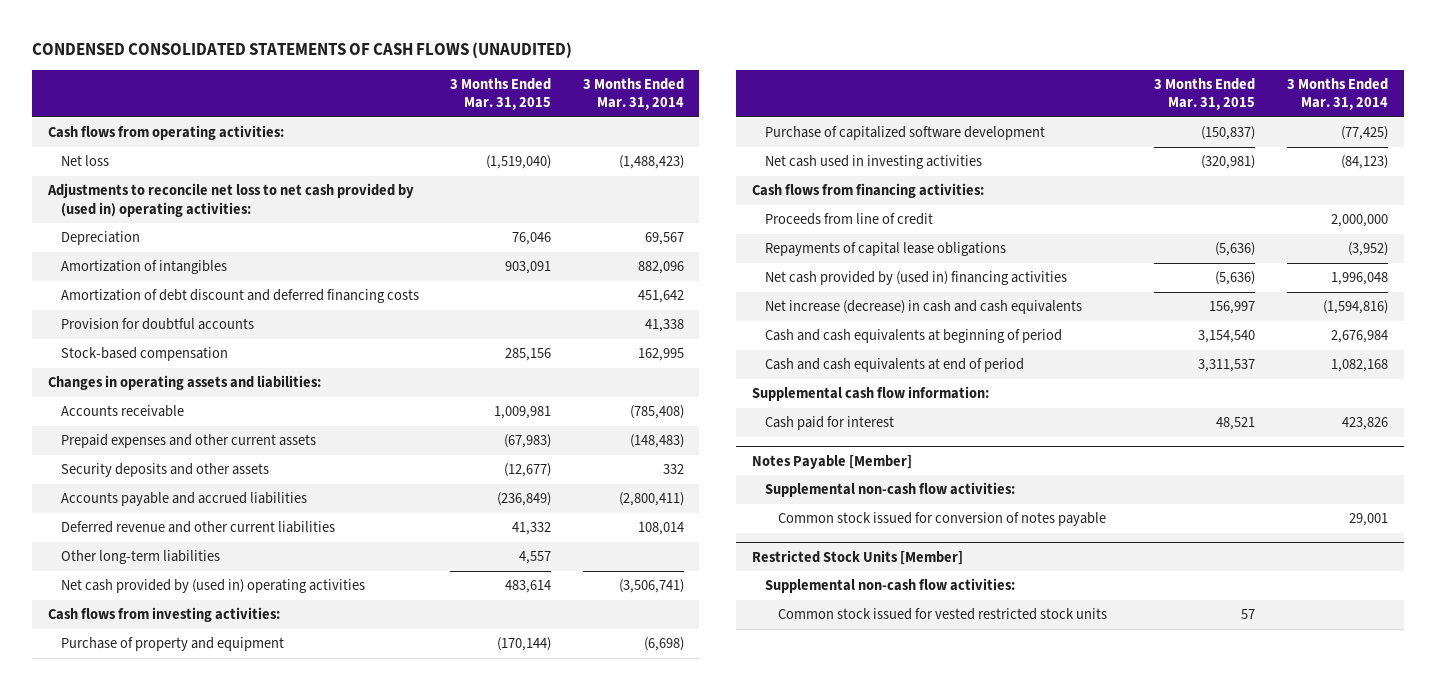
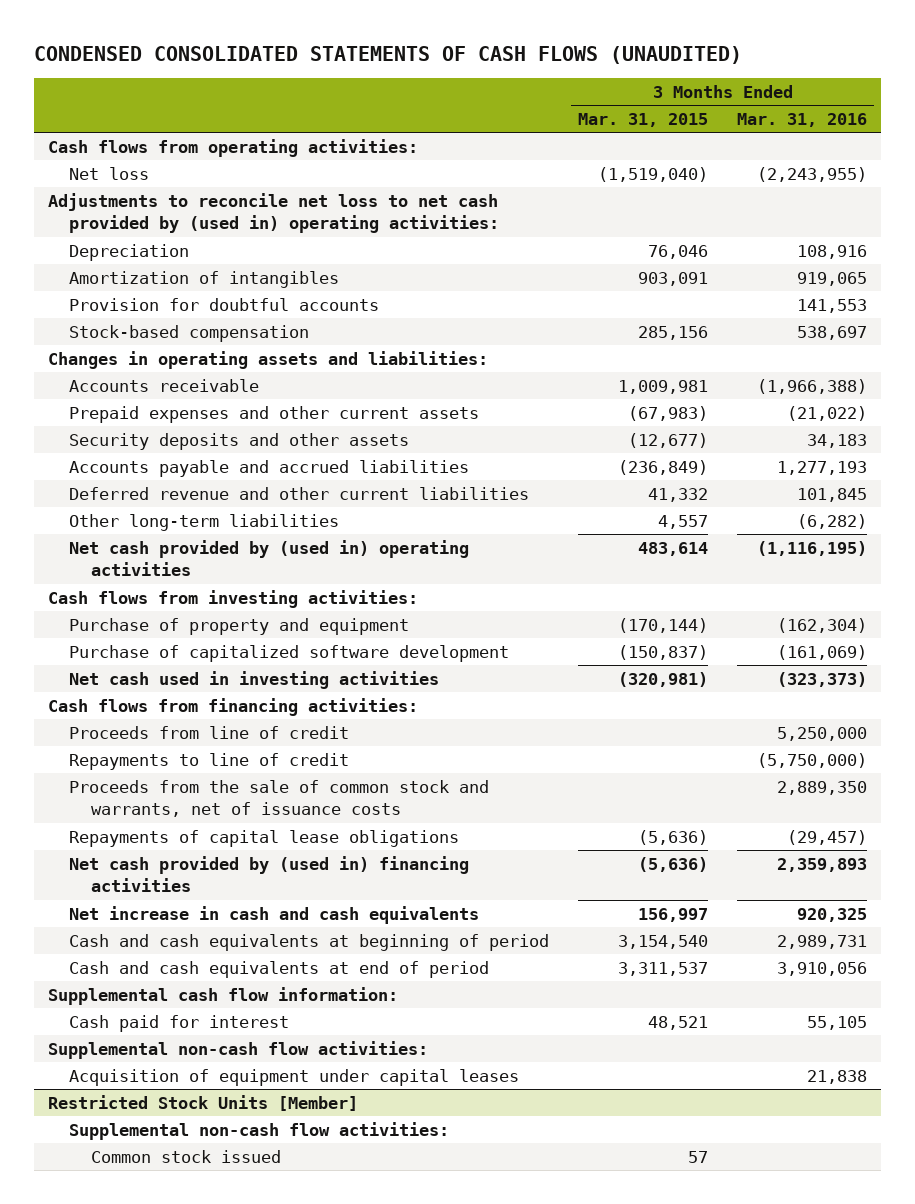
[582,77,684,111] 3 Months Ended Mar. 31, 2014 -> none
none -> [736,112,867,127] Mar. 31, 2016
[60,289,419,304] Amortization of debt discount and deferred financing costs -> none
none -> [69,752,350,770] Repayments to line of credit
none -> [69,779,490,818] Proceeds from the sale of common stock and warrants, net of issuance costs
[764,300,1082,315] Net increase (decrease) in cash and cash equivalents -> [69,905,480,924] Net increase in cash and cash equivalents
[751,454,912,469] Notes Payable [Member] -> none
[777,512,1106,527] Common stock issued for conversion of notes payable -> none
none -> [69,1068,520,1086] Acquisition of equipment under capital leases
[777,608,1107,621] Common stock issued for vested restricted stock units -> [90,1149,281,1163] Common stock issued

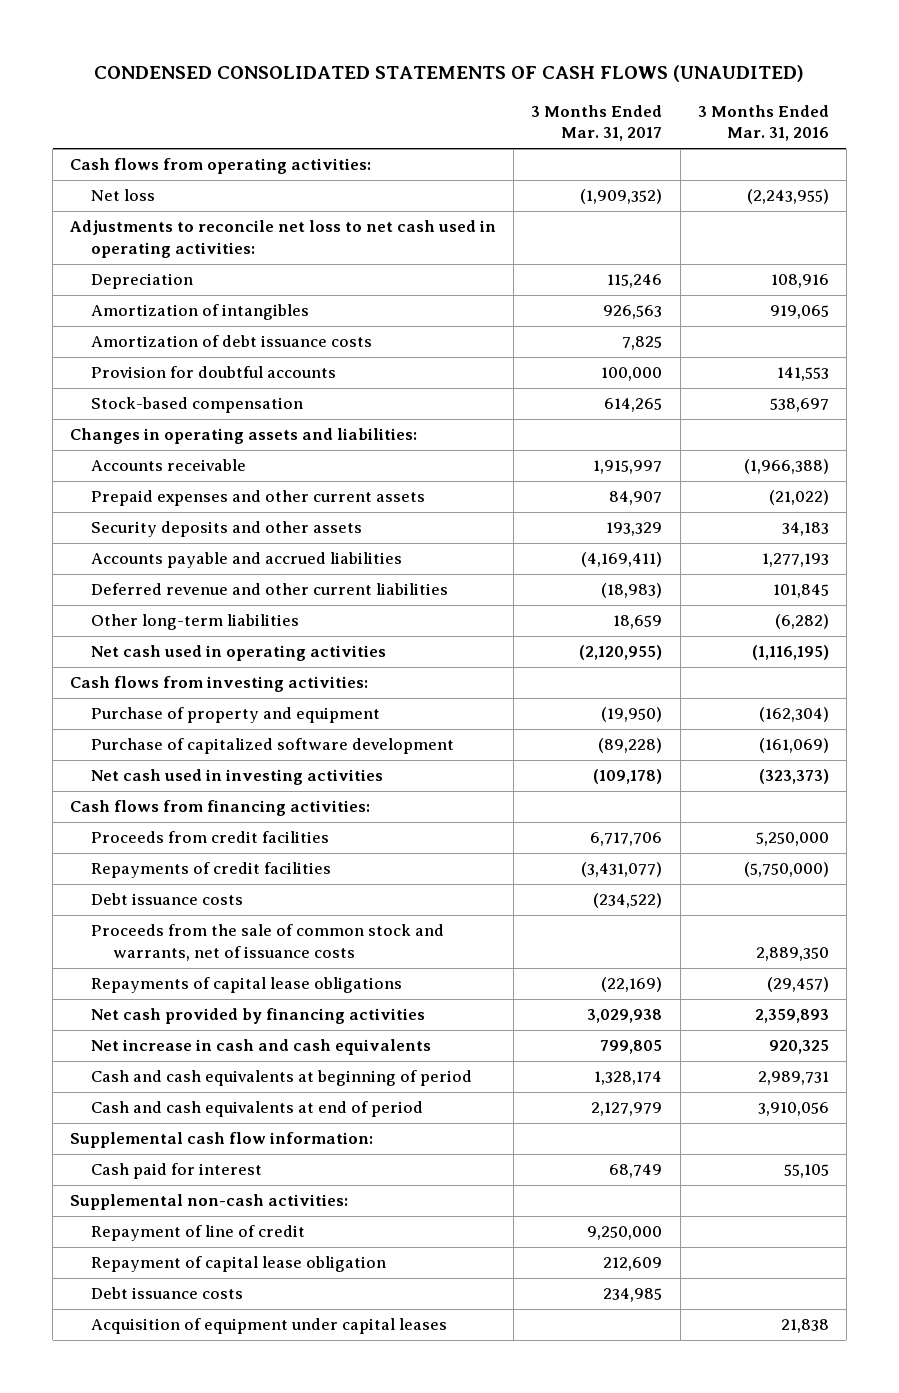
[578,112,709,127] Mar. 31, 2015 -> none
none -> [531,104,663,142] 3 Months Ended Mar. 31, 2017
[48,192,500,234] Adjustments to reconcile net loss to net cash provided by (used in) operating activities: -> [70,220,497,259] Adjustments to reconcile net loss to net cash used in operating activities:
none -> [91,335,373,348] Amortization of debt issuance costs
[69,539,470,577] Net cash provided by (used in) operating activities -> [91,645,387,662] Net cash used in operating activities
[69,725,350,739] Proceeds from line of credit -> [91,831,330,844] Proceeds from credit facilities
[69,752,350,770] Repayments to line of credit -> [91,862,332,879] Repayments of credit facilities
none -> [91,893,244,906] Debt issuance costs
[69,855,470,893] Net cash provided by (used in) financing activities -> [91,1008,426,1025] Net cash provided by financing activities
[48,1040,429,1059] Supplemental non-cash flow activities: -> [70,1194,349,1211] Supplemental non-cash activities:
none -> [91,1225,306,1242] Repayment of line of credit
none -> [91,1256,387,1273] Repayment of capital lease obligation
none -> [91,1287,244,1300] Debt issuance costs
[48,1094,359,1111] Restricted Stock Units [Member] -> none
[69,1121,450,1140] Supplemental non-cash flow activities: -> none
[90,1149,281,1163] Common stock issued -> none

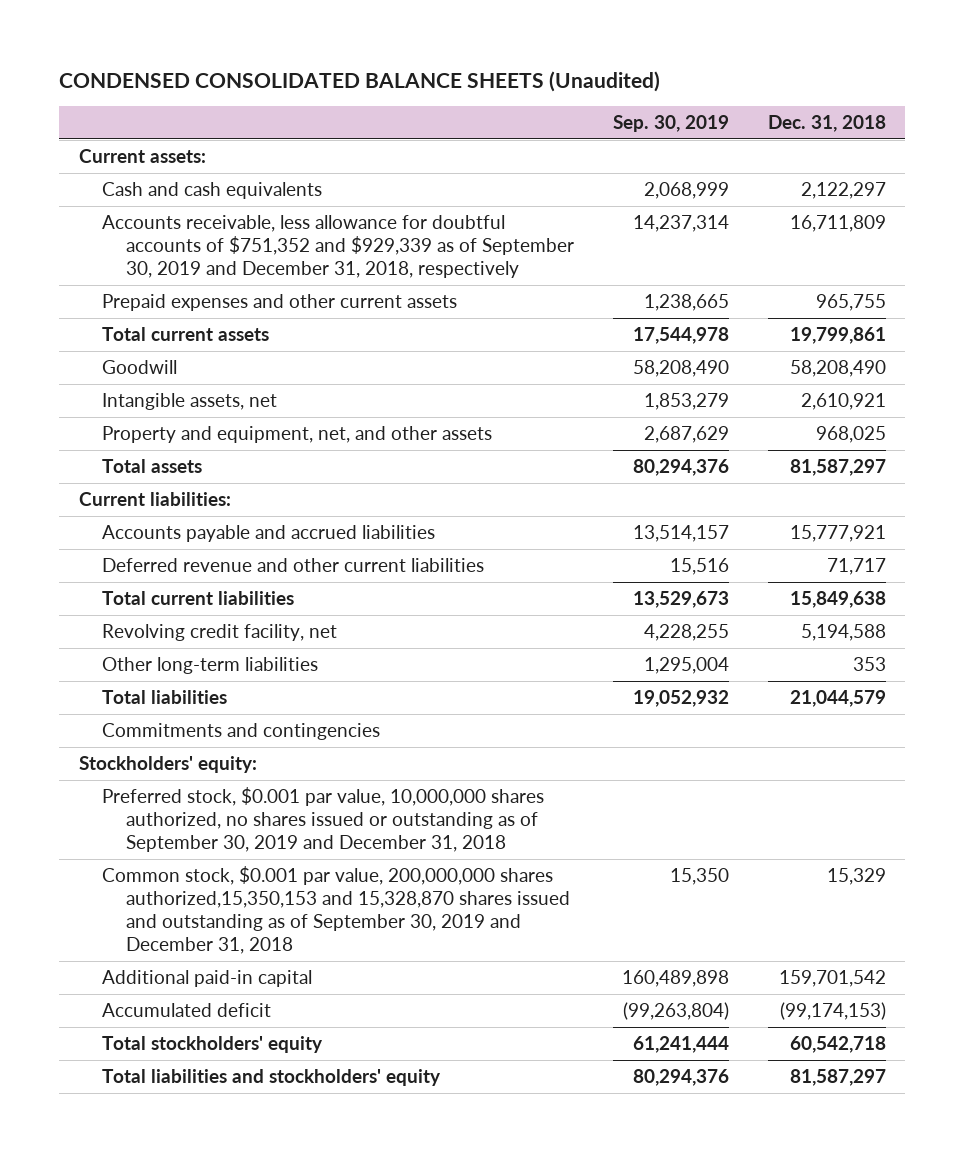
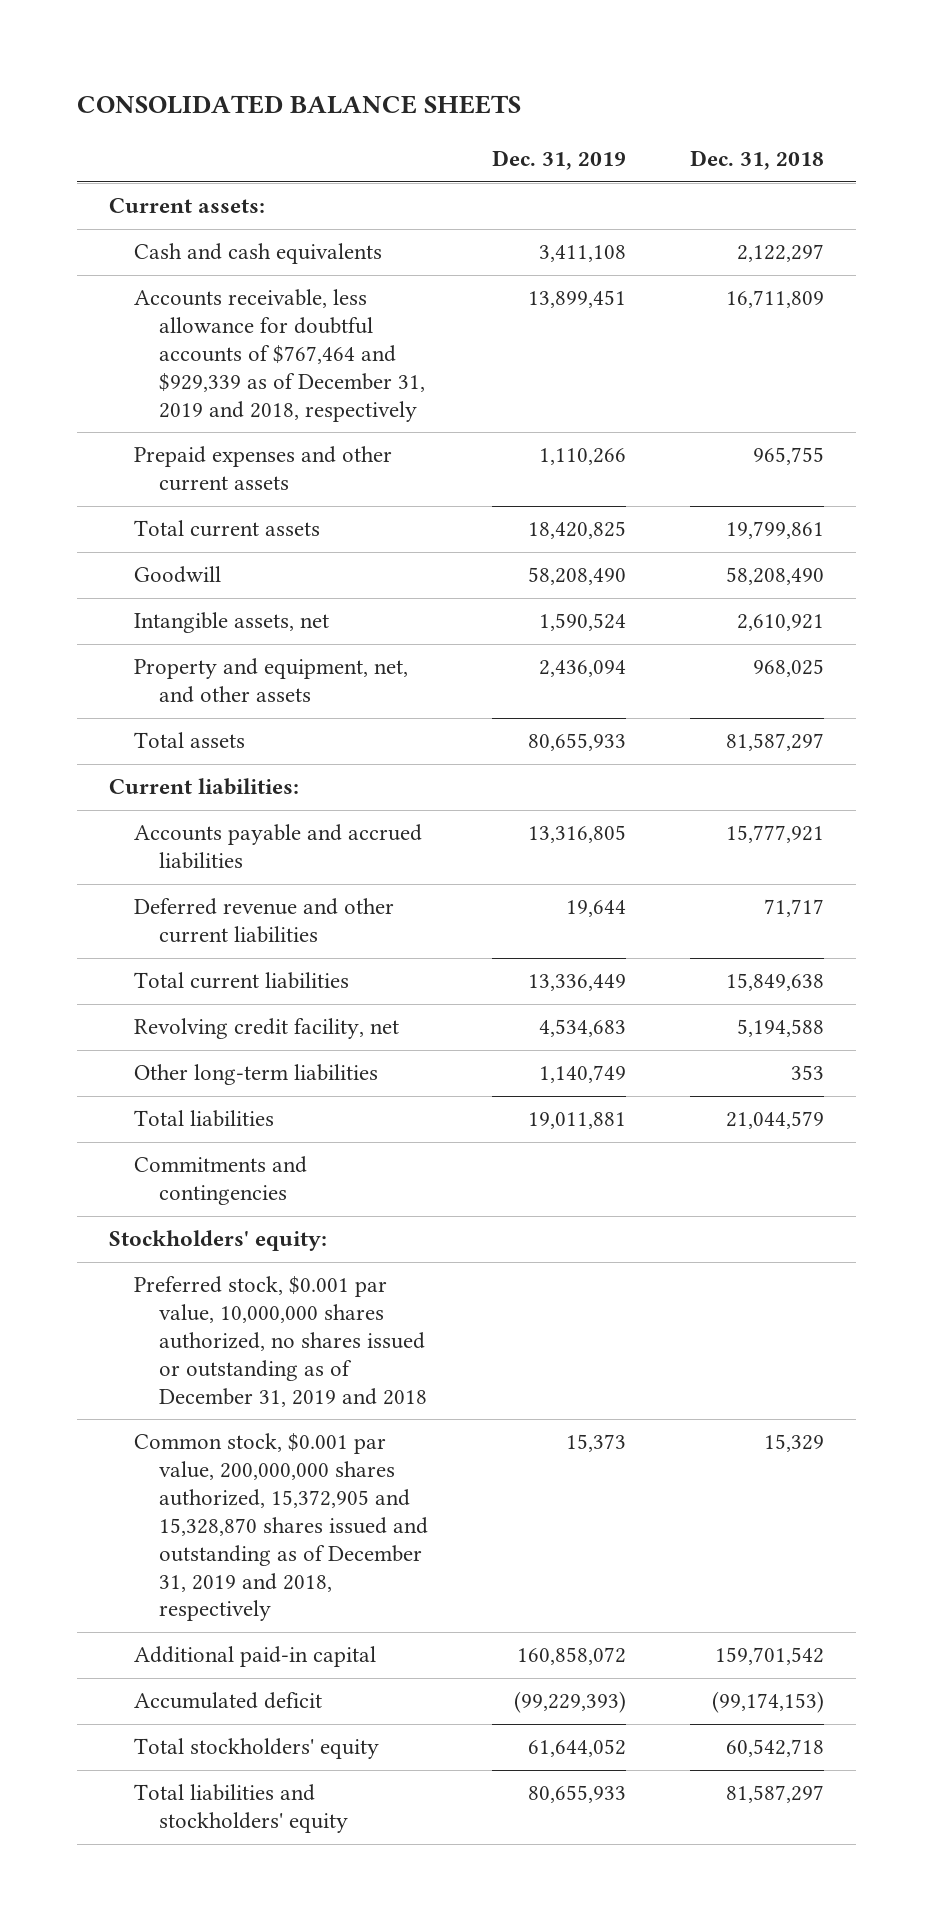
[59,70,661,92] CONDENSED CONSOLIDATED BALANCE SHEETS (Unaudited) -> [77,94,522,114] CONSOLIDATED BALANCE SHEETS
[612,115,729,133] Sep. 30, 2019 -> none
none -> [492,150,627,171] Dec. 31, 2019
[102,215,575,279] Accounts receivable, less allowance for doubtful accounts of $751,352 and $929,339 as of September 30, 2019 and December 31, 2018, respectively -> [134,289,426,422] Accounts receivable, less allowance for doubtful accounts of $767,464 and $929,339 as of December 31, 2019 and 2018, respectively
[102,787,545,853] Preferred stock, $0.001 par value, 10,000,000 shares authorized, no shares issued or outstanding as of September 30, 2019 and December 31, 2018 -> [134,1276,428,1407] Preferred stock, $0.001 par value, 10,000,000 shares authorized, no shares issued or outstanding as of December 31, 2019 and 2018
[102,866,571,955] Common stock, $0.001 par value, 200,000,000 shares authorized,15,350,153 and 15,328,870 shares issued and outstanding as of September 30, 2019 and December 31, 2018 -> [134,1433,429,1622] Common stock, $0.001 par value, 200,000,000 shares authorized, 15,372,905 and 15,328,870 shares issued and outstanding as of December 31, 2019 and 2018, respectively

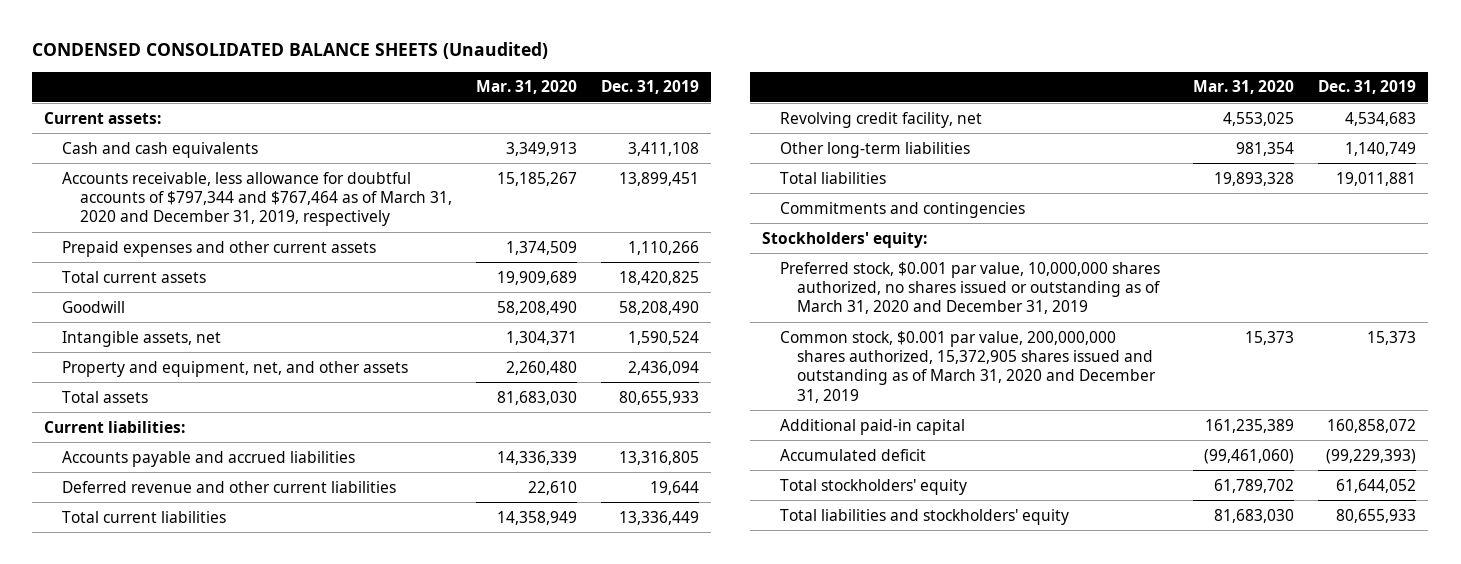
[77,94,522,114] CONSOLIDATED BALANCE SHEETS -> [32,42,549,60] CONDENSED CONSOLIDATED BALANCE SHEETS (Unaudited)
[690,150,825,171] Dec. 31, 2018 -> none
none -> [476,80,578,95] Mar. 31, 2020
[134,289,426,422] Accounts receivable, less allowance for doubtful accounts of $767,464 and $929,339 as of December 31, 2019 and 2018, respectively -> [62,171,453,227] Accounts receivable, less allowance for doubtful accounts of $797,344 and $767,464 as of March 31, 2020 and December 31, 2019, respectively
[134,1276,428,1407] Preferred stock, $0.001 par value, 10,000,000 shares authorized, no shares issued or outstanding as of December 31, 2019 and 2018 -> [779,261,1161,315] Preferred stock, $0.001 par value, 10,000,000 shares authorized, no shares issued or outstanding as of March 31, 2020 and December 31, 2019
[134,1433,429,1622] Common stock, $0.001 par value, 200,000,000 shares authorized, 15,372,905 and 15,328,870 shares issued and outstanding as of December 31, 2019 and 2018, respectively -> [779,330,1157,403] Common stock, $0.001 par value, 200,000,000 shares authorized, 15,372,905 shares issued and outstanding as of March 31, 2020 and December 31, 2019

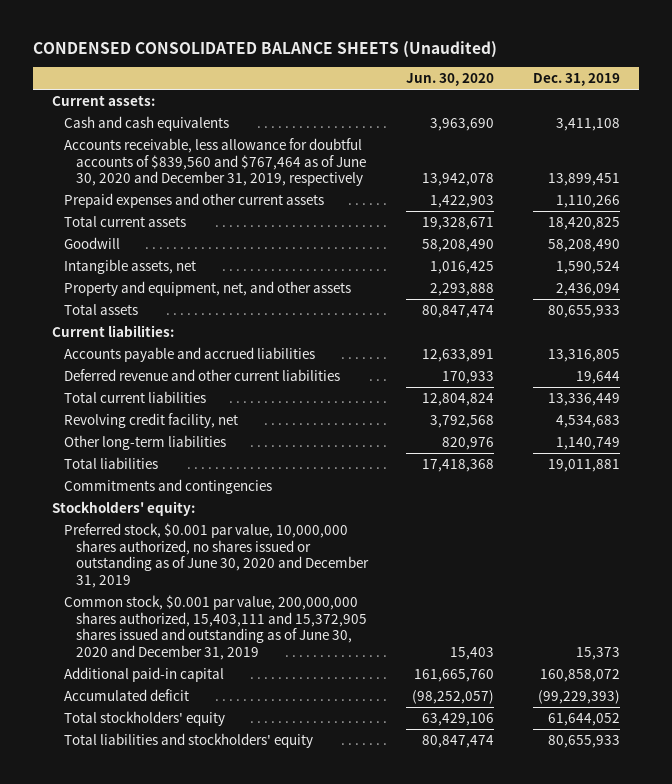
[476,80,578,95] Mar. 31, 2020 -> none
none -> [406,73,495,87] Jun. 30, 2020
[62,171,453,227] Accounts receivable, less allowance for doubtful accounts of $797,344 and $767,464 as of March 31, 2020 and December 31, 2019, respectively -> [63,137,366,187] Accounts receivable, less allowance for doubtful accounts of $839,560 and $767,464 as of June 30, 2020 and December 31, 2019, respectively
[779,261,1161,315] Preferred stock, $0.001 par value, 10,000,000 shares authorized, no shares issued or outstanding as of March 31, 2020 and December 31, 2019 -> [63,522,369,589] Preferred stock, $0.001 par value, 10,000,000 shares authorized, no shares issued or outstanding as of June 30, 2020 and December 31, 2019
[779,330,1157,403] Common stock, $0.001 par value, 200,000,000 shares authorized, 15,372,905 shares issued and outstanding as of March 31, 2020 and December 31, 2019 -> [63,594,367,661] Common stock, $0.001 par value, 200,000,000 shares authorized, 15,403,111 and 15,372,905 shares issued and outstanding as of June 30, 2020 and December 31, 2019

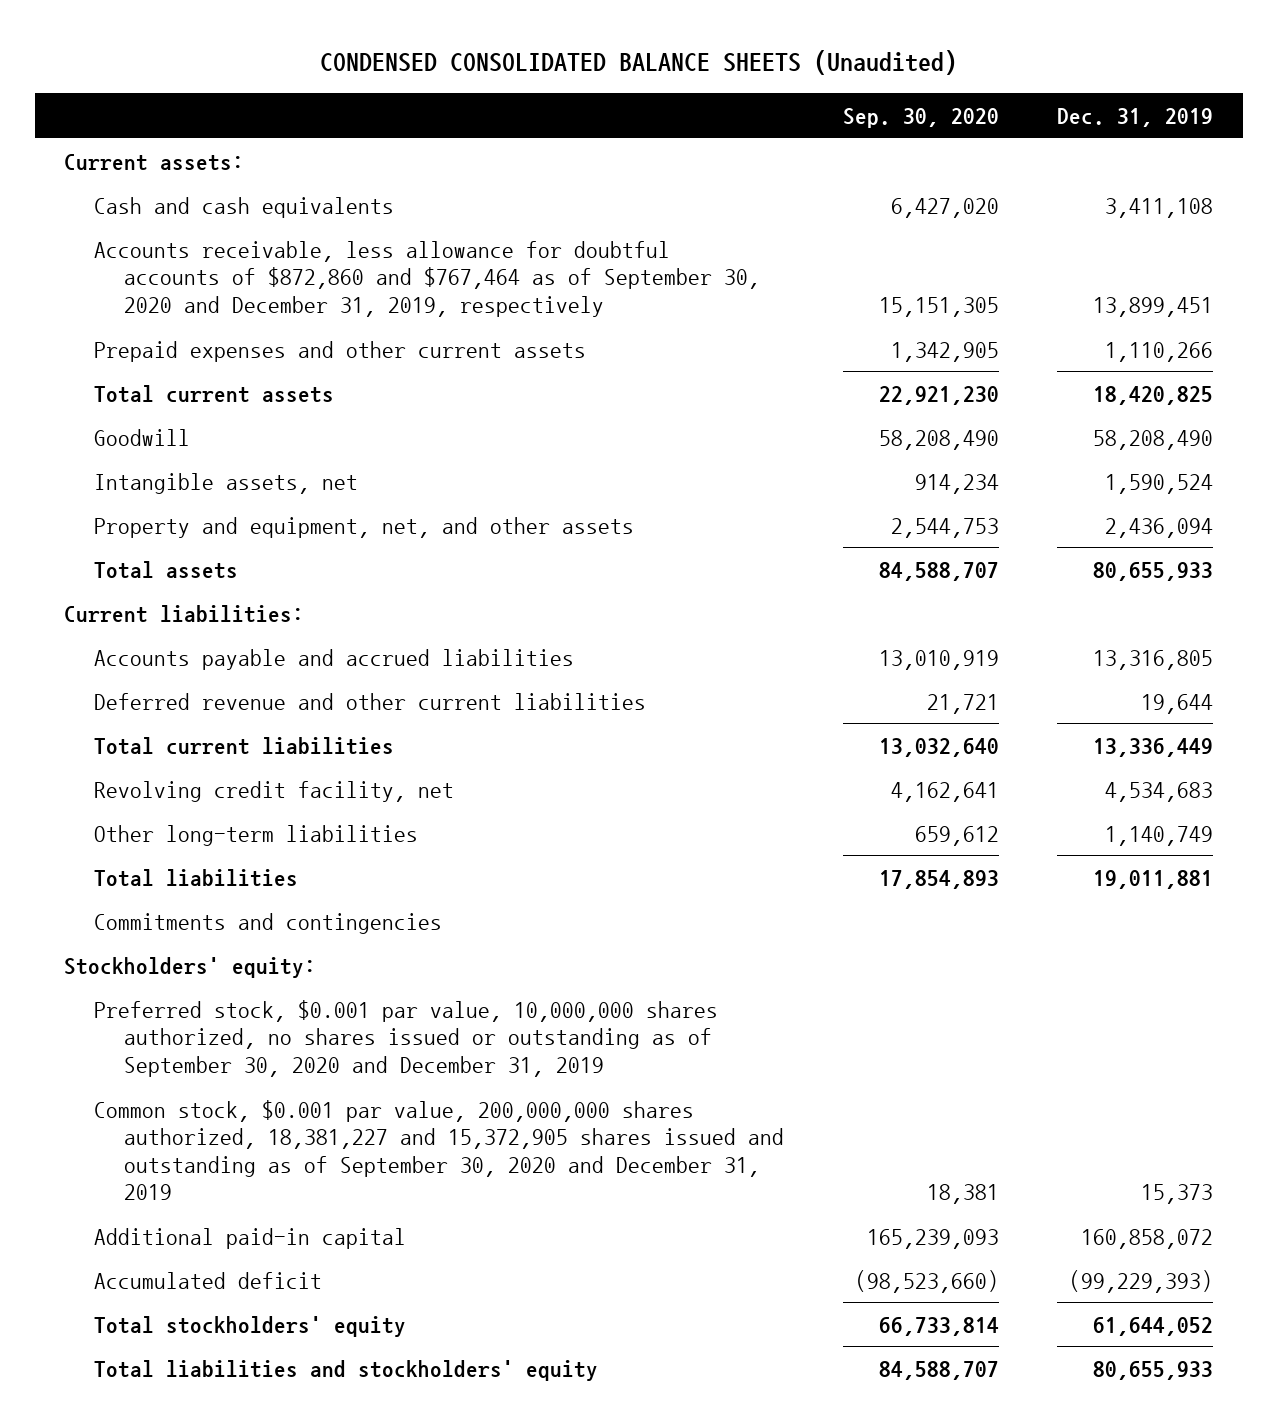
[406,73,495,87] Jun. 30, 2020 -> none
none -> [842,107,999,128] Sep. 30, 2020
[63,137,366,187] Accounts receivable, less allowance for doubtful accounts of $839,560 and $767,464 as of June 30, 2020 and December 31, 2019, respectively -> [94,240,761,317] Accounts receivable, less allowance for doubtful accounts of $872,860 and $767,464 as of September 30, 2020 and December 31, 2019, respectively
[63,522,369,589] Preferred stock, $0.001 par value, 10,000,000 shares authorized, no shares issued or outstanding as of June 30, 2020 and December 31, 2019 -> [94,999,719,1077] Preferred stock, $0.001 par value, 10,000,000 shares authorized, no shares issued or outstanding as of September 30, 2020 and December 31, 2019
[63,594,367,661] Common stock, $0.001 par value, 200,000,000 shares authorized, 15,403,111 and 15,372,905 shares issued and outstanding as of June 30, 2020 and December 31, 2019 -> [94,1099,785,1201] Common stock, $0.001 par value, 200,000,000 shares authorized, 18,381,227 and 15,372,905 shares issued and outstanding as of September 30, 2020 and December 31, 2019

